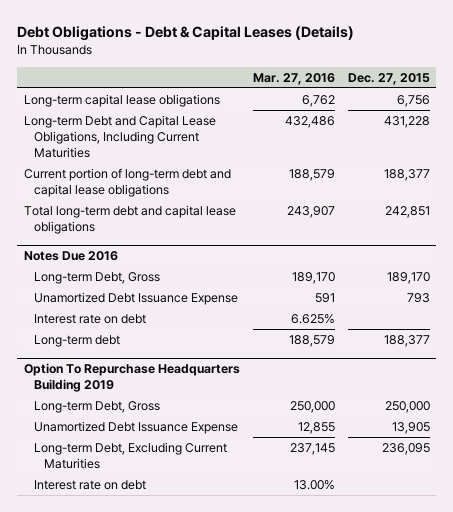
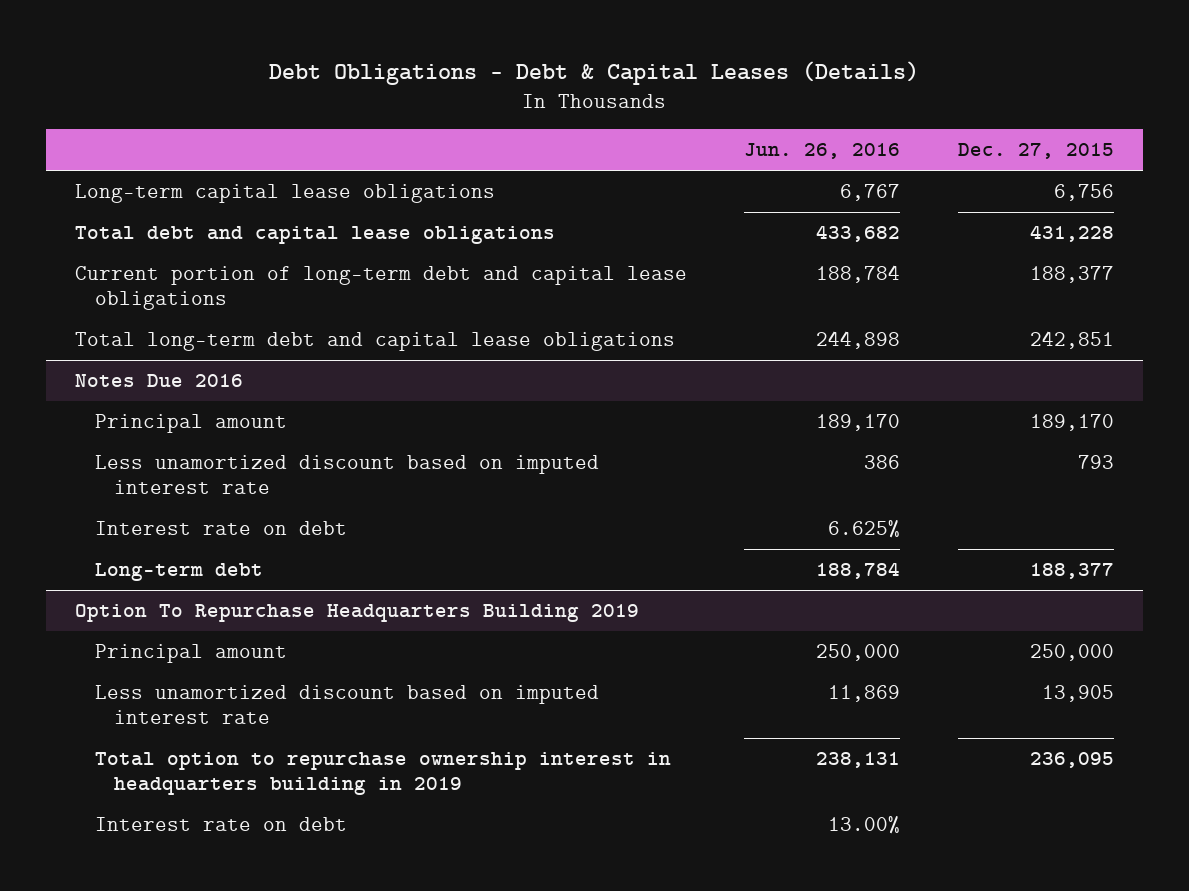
[252,73,335,86] Mar. 27, 2016 -> none
none -> [744,143,901,160] Jun. 26, 2016
[23,114,216,159] Long-term Debt and Capital Lease Obligations, Including Current Maturities -> [74,226,555,245] Total debt and capital lease obligations
[34,271,161,284] Long-term Debt, Gross -> [94,414,287,434] Principal amount
[34,291,239,305] Unamortized Debt Issuance Expense -> [94,455,599,494] Less unamortized discount based on imputed interest rate
[34,400,161,413] Long-term Debt, Gross -> [94,644,287,664] Principal amount
[34,420,239,434] Unamortized Debt Issuance Expense -> [94,685,599,724] Less unamortized discount based on imputed interest rate
[34,441,228,469] Long-term Debt, Excluding Current Maturities -> [94,752,671,795] Total option to repurchase ownership interest in headquarters building in 2019

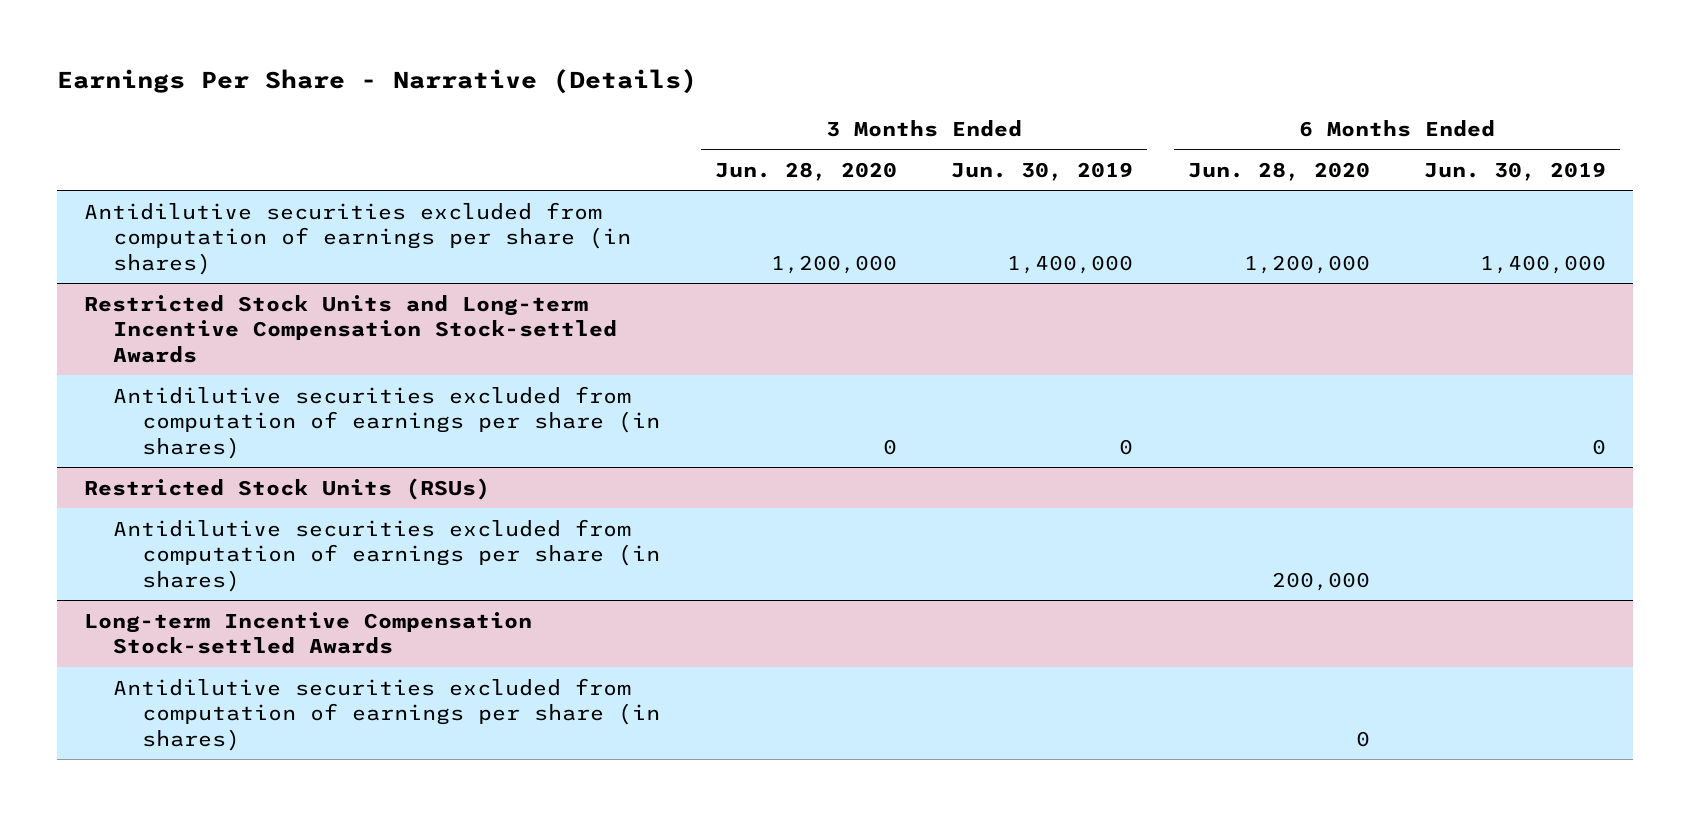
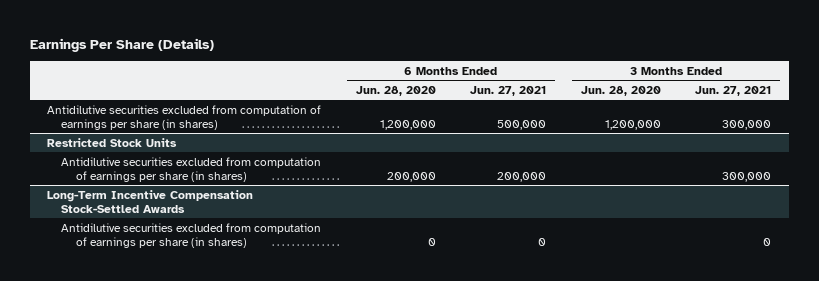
[56,69,697,95] Earnings Per Share - Narrative (Details) -> [30,37,215,52] Earnings Per Share (Details)
[951,161,1134,181] Jun. 30, 2019 -> none
[1424,161,1607,181] Jun. 30, 2019 -> none
none -> [470,85,547,96] Jun. 27, 2021
none -> [695,85,772,96] Jun. 27, 2021
[84,294,618,363] Restricted Stock Units and Long-term Incentive Compensation Stock-settled Awards -> none
[113,385,661,459] Antidilutive securities excluded from computation of earnings per share (in shares) -> none
[84,477,491,500] Restricted Stock Units (RSUs) -> [47,137,178,147] Restricted Stock Units
[84,611,533,655] Long-term Incentive Compensation Stock-settled Awards -> [47,189,254,213] Long-Term Incentive Compensation Stock-Settled Awards

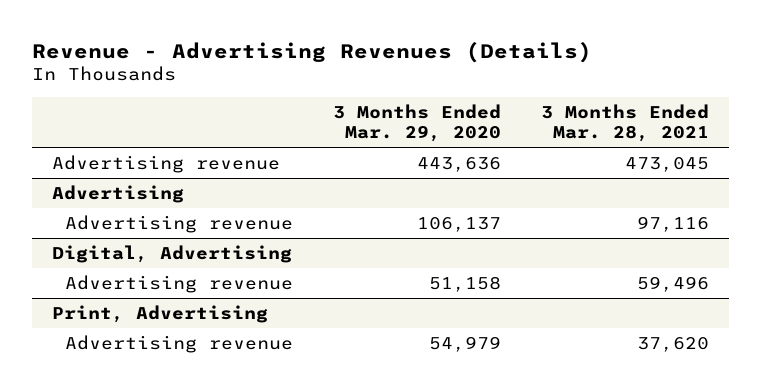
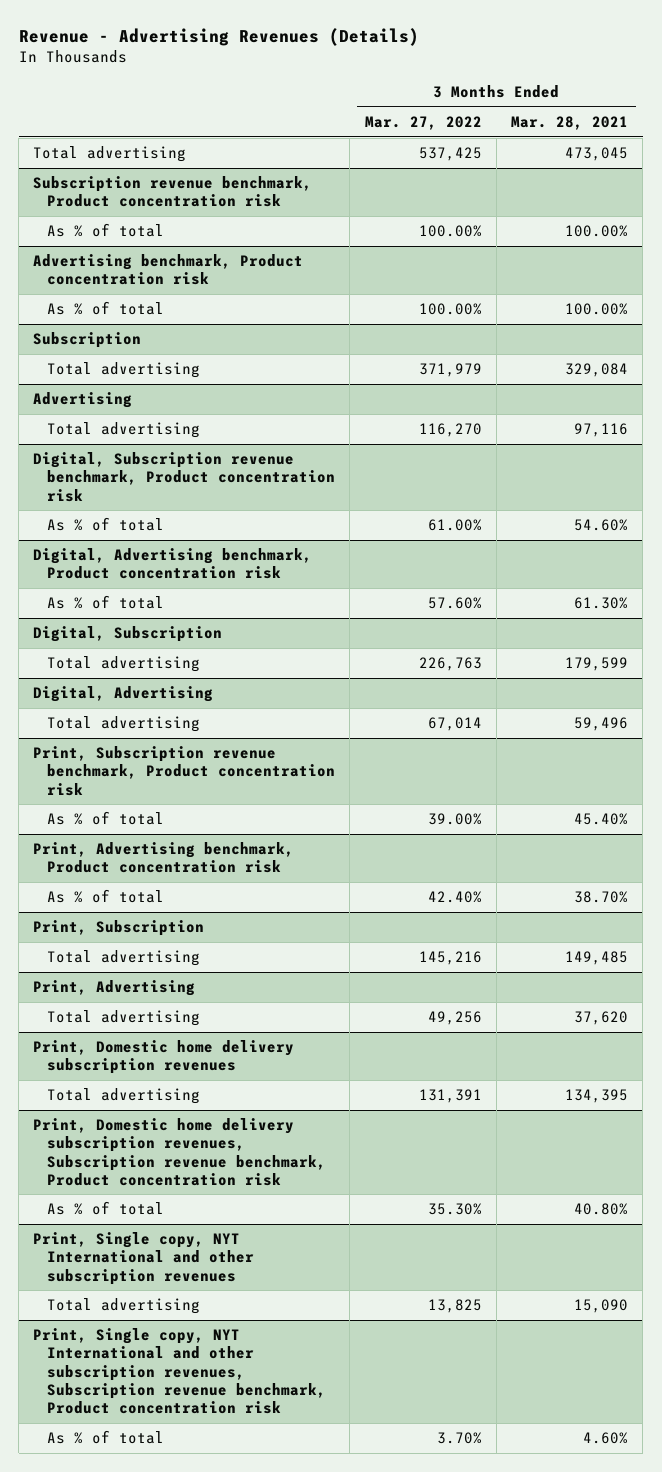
[333,104,502,142] 3 Months Ended Mar. 29, 2020 -> none
none -> [364,115,482,130] Mar. 27, 2022
[51,154,280,173] Advertising revenue -> [33,146,187,163] Total advertising
none -> [33,176,313,208] Subscription revenue benchmark, Product concentration risk
none -> [46,223,164,238] As % of total
none -> [33,254,304,286] Advertising benchmark, Product concentration risk
none -> [46,301,164,316] As % of total
none -> [33,332,142,349] Subscription
none -> [46,362,200,379] Total advertising
[65,214,294,233] Advertising revenue -> [46,422,200,439] Total advertising
none -> [33,452,335,502] Digital, Subscription revenue benchmark, Product concentration risk
none -> [46,517,164,532] As % of total
none -> [33,548,313,580] Digital, Advertising benchmark, Product concentration risk
none -> [46,595,164,610] As % of total
none -> [33,626,223,643] Digital, Subscription
none -> [46,656,200,673] Total advertising
[65,274,294,293] Advertising revenue -> [46,716,200,733] Total advertising
none -> [33,746,335,796] Print, Subscription revenue benchmark, Product concentration risk
none -> [46,811,164,826] As % of total
none -> [33,842,295,874] Print, Advertising benchmark, Product concentration risk
none -> [46,889,164,904] As % of total
none -> [33,920,205,937] Print, Subscription
none -> [46,950,200,967] Total advertising
[65,334,294,353] Advertising revenue -> [46,1010,200,1027] Total advertising
none -> [33,1040,295,1075] Print, Domestic home delivery subscription revenues
none -> [46,1088,200,1105] Total advertising
none -> [33,1118,326,1186] Print, Domestic home delivery subscription revenues, Subscription revenue benchmark, Product concentration risk
none -> [46,1201,164,1216] As % of total
none -> [33,1232,254,1285] Print, Single copy, NYT International and other subscription revenues
none -> [46,1298,200,1315] Total advertising
none -> [33,1328,326,1414] Print, Single copy, NYT International and other subscription revenues, Subscription revenue benchmark, Product concentration risk
none -> [46,1430,164,1445] As % of total

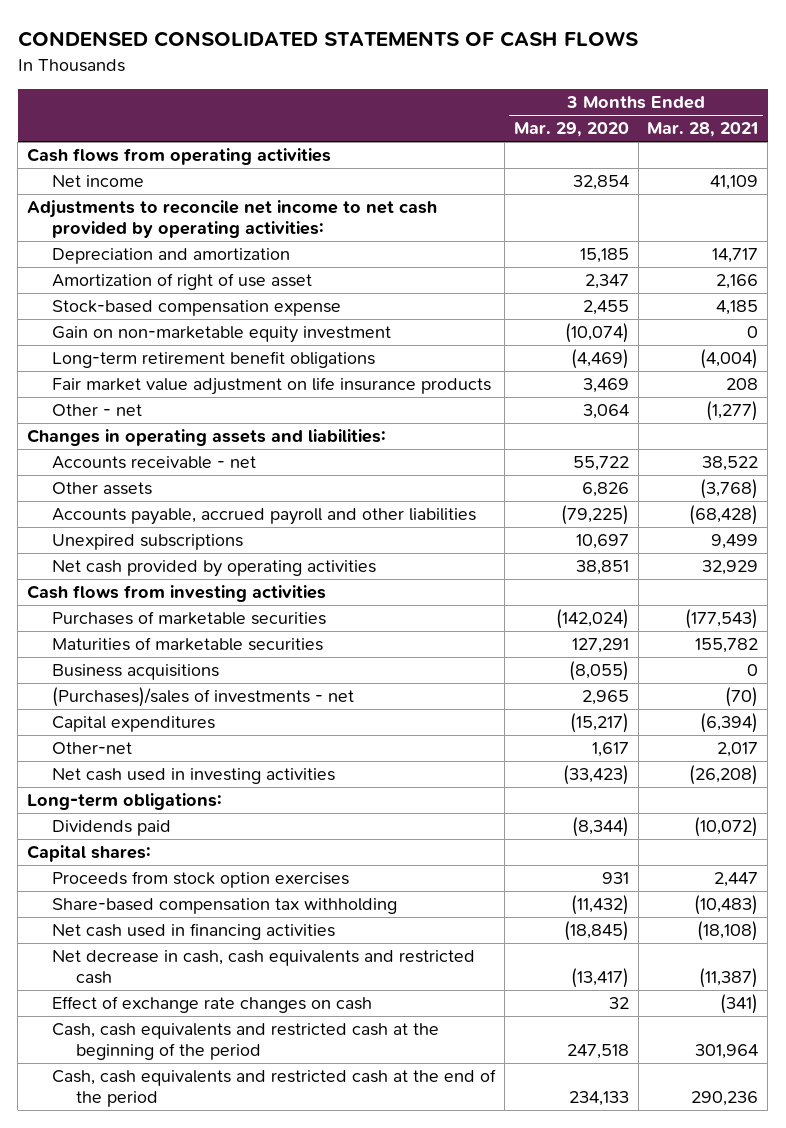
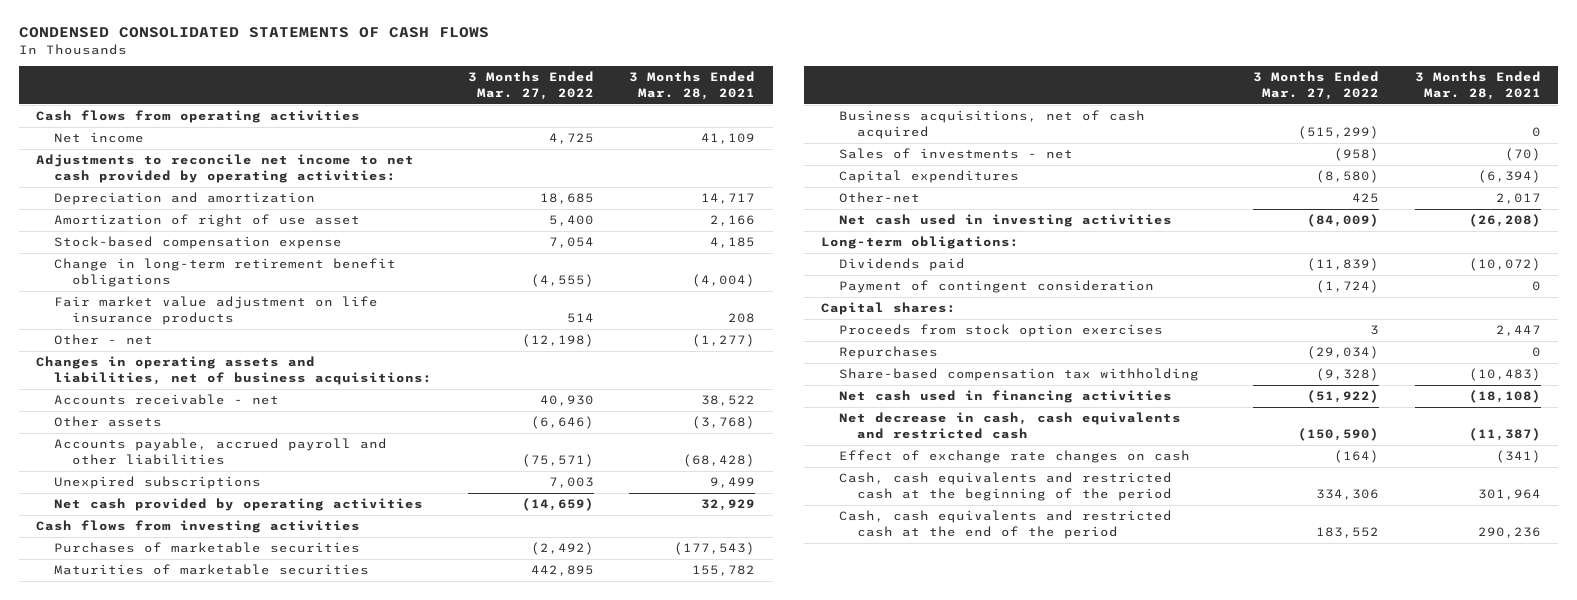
[513,122,629,138] Mar. 29, 2020 -> none
none -> [467,71,594,100] 3 Months Ended Mar. 27, 2022
[51,326,391,344] Gain on non-marketable equity investment -> none
[51,351,375,369] Long-term retirement benefit obligations -> [54,258,397,287] Change in long-term retirement benefit obligations
[27,429,387,447] Changes in operating assets and liabilities: -> [36,356,433,385] Changes in operating assets and liabilities, net of business acquisitions:
[51,664,219,681] Business acquisitions -> [839,110,1146,139] Business acquisitions, net of cash acquired
[51,687,354,708] (Purchases)/sales of investments - net -> [839,148,1074,160] Sales of investments - net
none -> [839,280,1155,294] Payment of contingent consideration
none -> [839,346,939,360] Repurchases

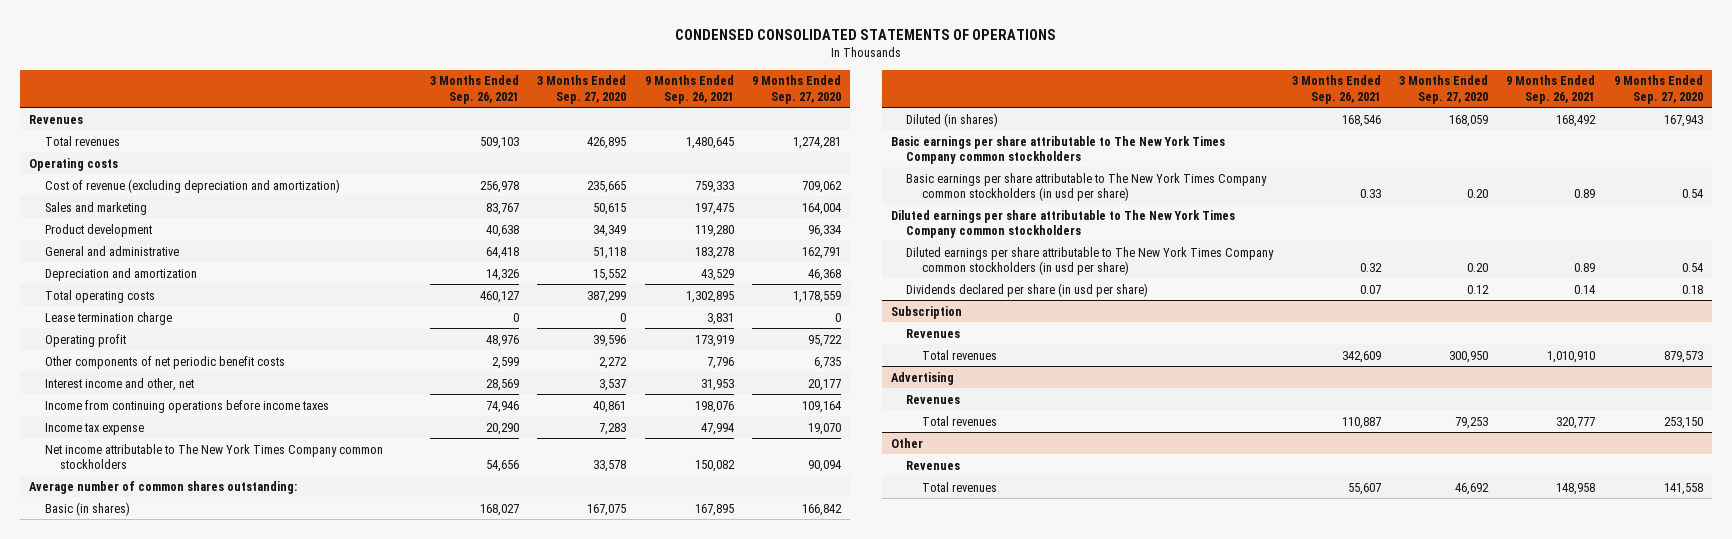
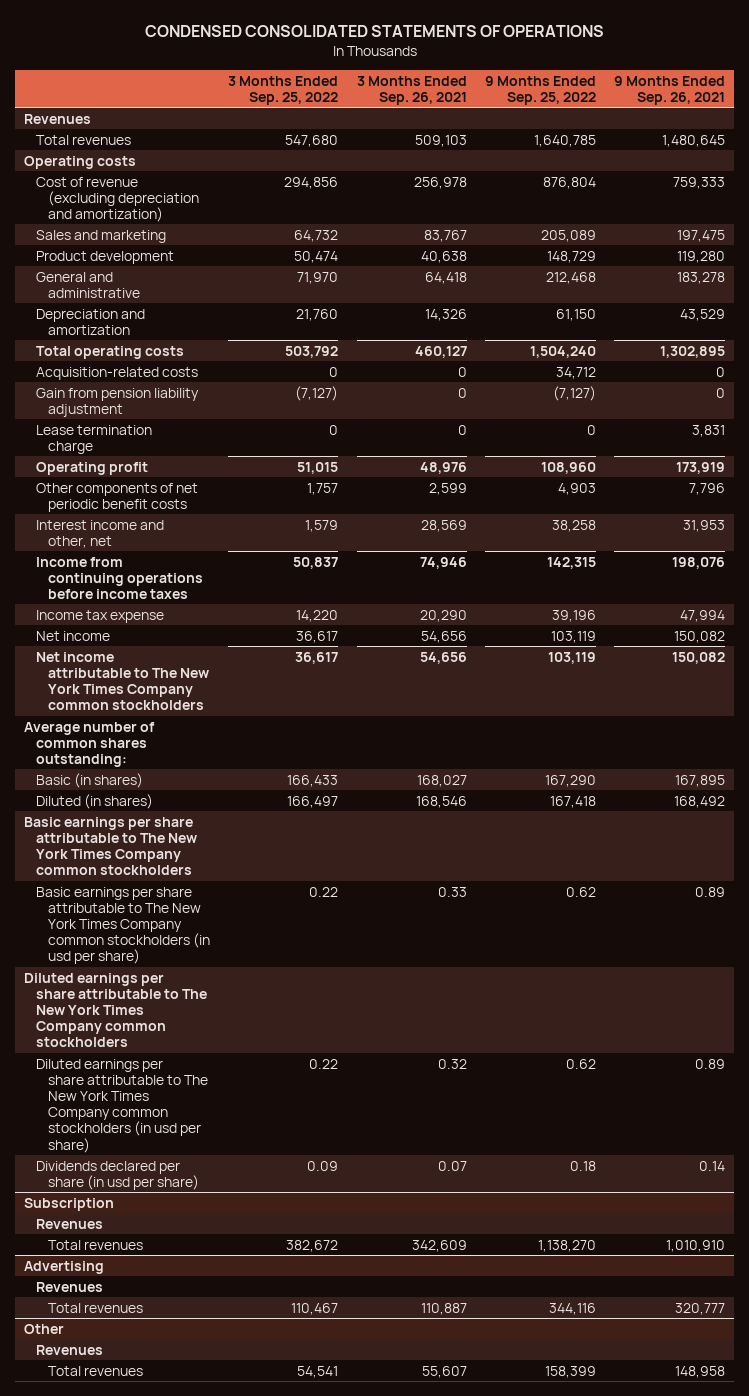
[537,75,627,104] 3 Months Ended Sep. 27, 2020 -> none
[751,75,841,104] 9 Months Ended Sep. 27, 2020 -> none
none -> [228,75,339,105] 3 Months Ended Sep. 25, 2022
none -> [484,75,596,105] 9 Months Ended Sep. 25, 2022
none -> [36,366,199,380] Acquisition-related costs
none -> [36,387,200,417] Gain from pension liability adjustment
none -> [36,630,111,641] Net income

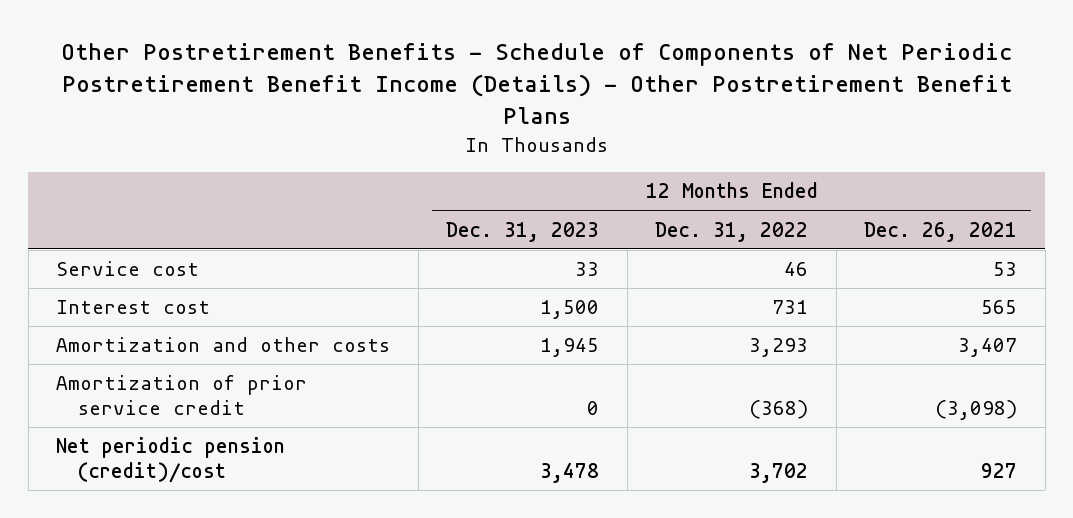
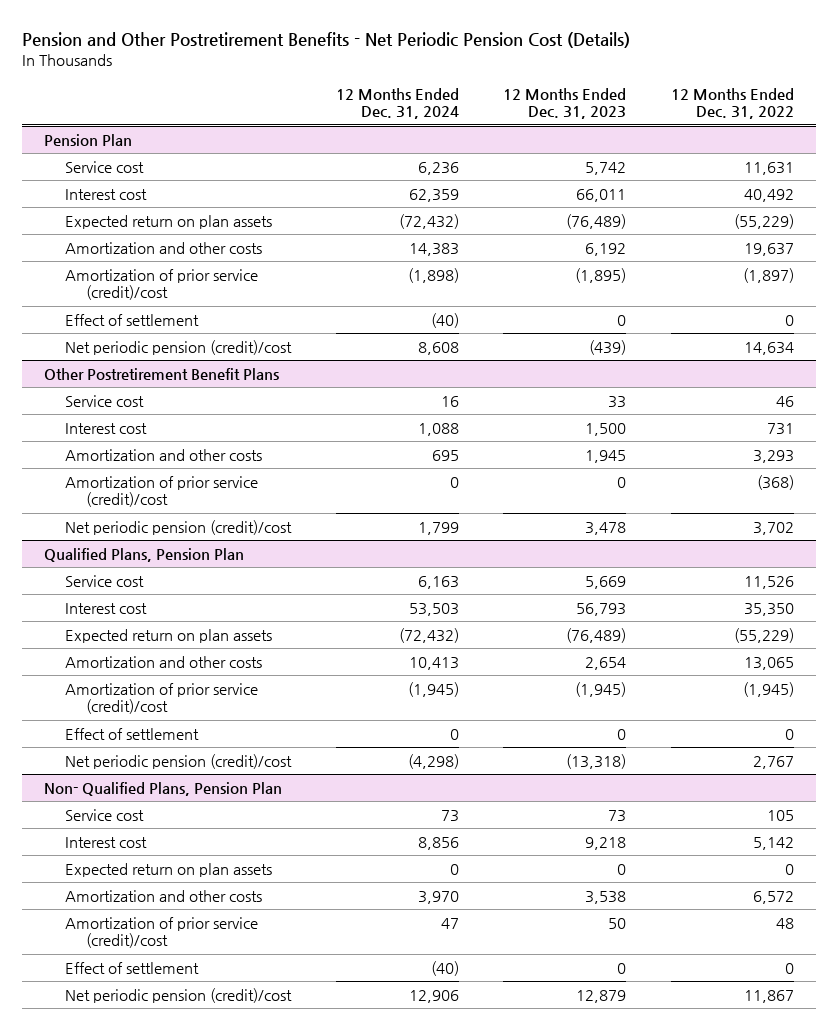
[60,43,1012,124] Other Postretirement Benefits - Schedule of Components of Net Periodic Postretirement Benefit Income (Details) - Other Postretirement Benefit Plans -> [21,31,630,48] Pension and Other Postretirement Benefits - Net Periodic Pension Cost (Details)
[864,221,1018,242] Dec. 26, 2021 -> none
none -> [335,87,459,120] 12 Months Ended Dec. 31, 2024
none -> [44,133,133,146] Pension Plan
none -> [64,160,144,173] Service cost
none -> [64,188,147,200] Interest cost
none -> [64,214,272,229] Expected return on plan assets
none -> [64,241,262,254] Amortization and other costs
none -> [64,268,258,301] Amortization of prior service (credit)/cost
none -> [64,313,199,326] Effect of settlement
none -> [64,339,292,355] Net periodic pension (credit)/cost
none -> [44,367,280,380] Other Postretirement Benefit Plans
[56,375,308,416] Amortization of prior service credit -> [64,475,258,508] Amortization of prior service (credit)/cost
none -> [44,547,245,562] Qualified Plans, Pension Plan
none -> [64,574,144,587] Service cost
none -> [64,602,147,614] Interest cost
none -> [64,628,272,643] Expected return on plan assets
none -> [64,655,262,668] Amortization and other costs
none -> [64,682,258,715] Amortization of prior service (credit)/cost
none -> [64,727,199,740] Effect of settlement
none -> [64,753,292,769] Net periodic pension (credit)/cost
none -> [44,781,283,796] Non- Qualified Plans, Pension Plan
none -> [64,808,144,821] Service cost
none -> [64,836,147,848] Interest cost
none -> [64,862,272,877] Expected return on plan assets
none -> [64,889,262,902] Amortization and other costs
none -> [64,916,258,949] Amortization of prior service (credit)/cost
none -> [64,961,199,974] Effect of settlement
none -> [64,987,292,1003] Net periodic pension (credit)/cost

